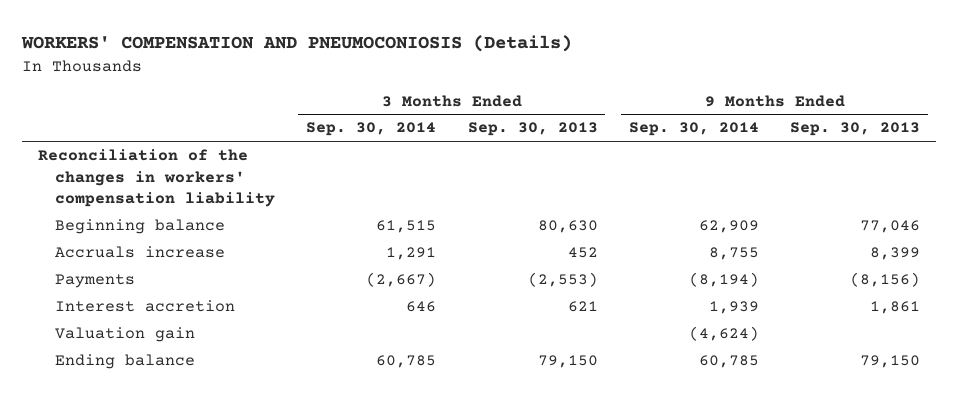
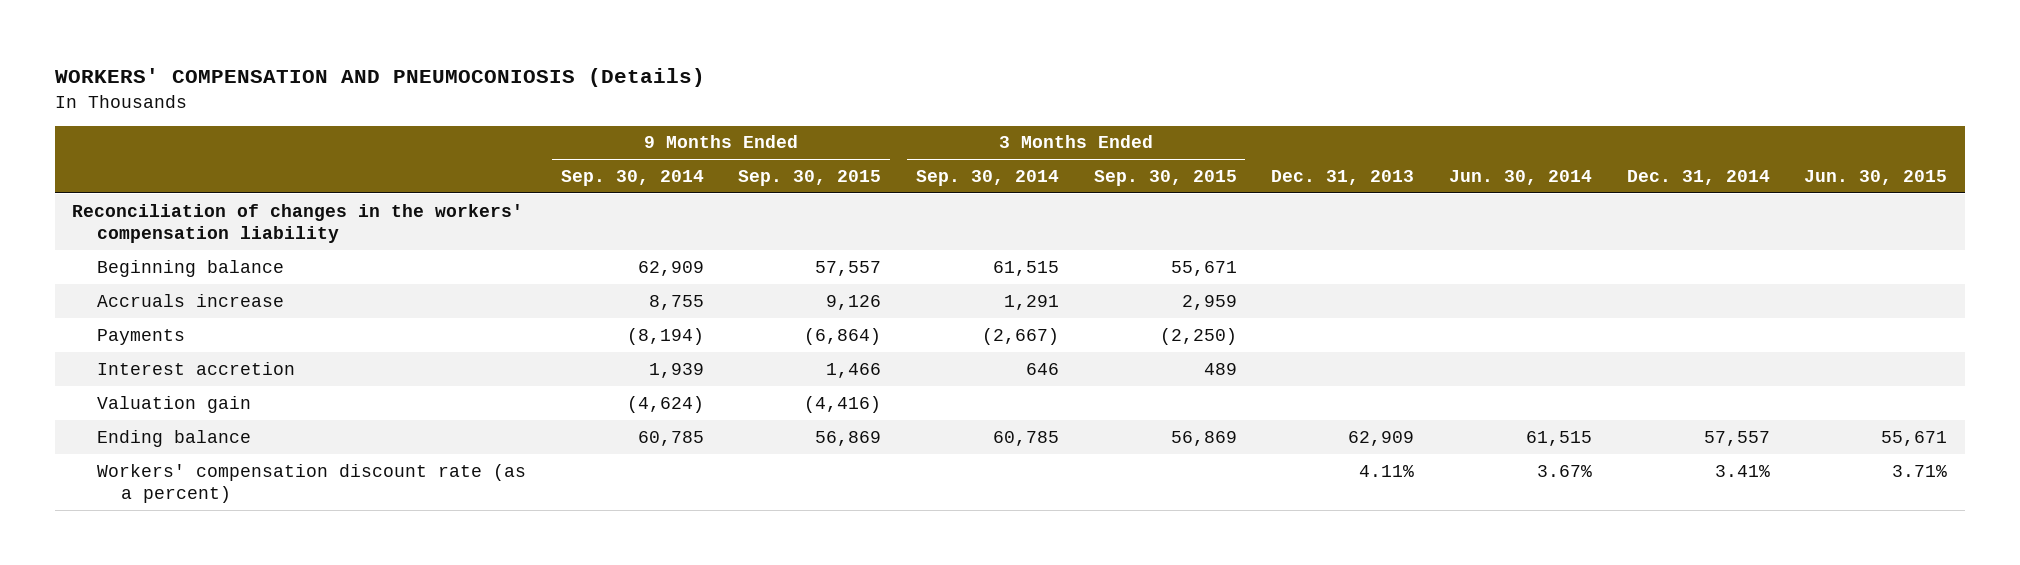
[467,122,598,137] Sep. 30, 2013 -> none
[790,122,921,137] Sep. 30, 2013 -> none
none -> [738,169,882,186] Sep. 30, 2015
none -> [1093,169,1237,186] Sep. 30, 2015
none -> [1271,169,1415,185] Dec. 31, 2013
none -> [1448,169,1592,185] Jun. 30, 2014
none -> [1626,169,1770,185] Dec. 31, 2014
none -> [1804,169,1948,185] Jun. 30, 2015
[38,149,275,208] Reconciliation of the changes in workers' compensation liability -> [72,203,524,244] Reconciliation of changes in the workers' compensation liability
none -> [96,463,526,504] Workers' compensation discount rate (as a percent)

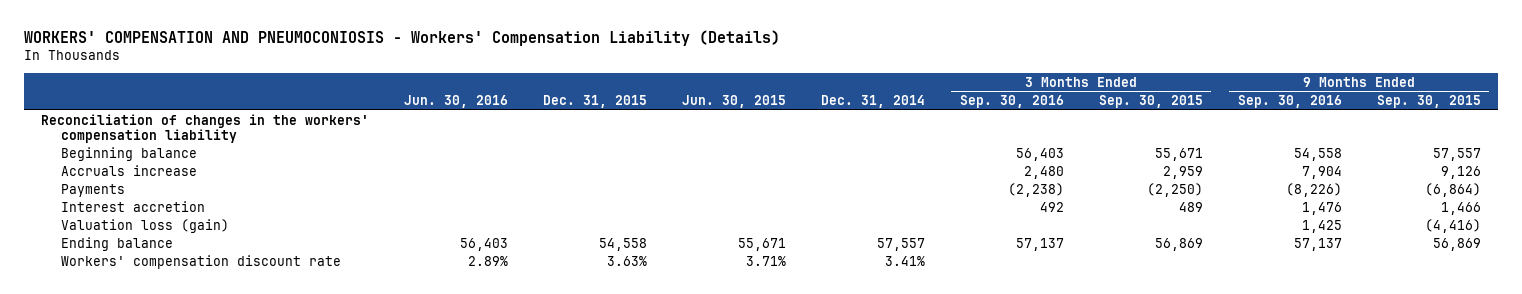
[55,68,706,88] WORKERS' COMPENSATION AND PNEUMOCONIOSIS (Details) -> [23,30,780,47] WORKERS' COMPENSATION AND PNEUMOCONIOSIS - Workers' Compensation Liability (Details)
[560,169,704,186] Sep. 30, 2014 -> none
[915,169,1059,186] Sep. 30, 2014 -> none
[1271,169,1415,185] Dec. 31, 2013 -> none
[1448,169,1592,185] Jun. 30, 2014 -> none
none -> [404,95,509,109] Jun. 30, 2016
none -> [542,95,647,109] Dec. 31, 2015
none -> [959,95,1064,109] Sep. 30, 2016
none -> [1237,95,1342,109] Sep. 30, 2016
[96,395,251,413] Valuation gain -> [60,218,229,233] Valuation loss (gain)
[96,463,526,504] Workers' compensation discount rate (as a percent) -> [60,254,341,269] Workers' compensation discount rate

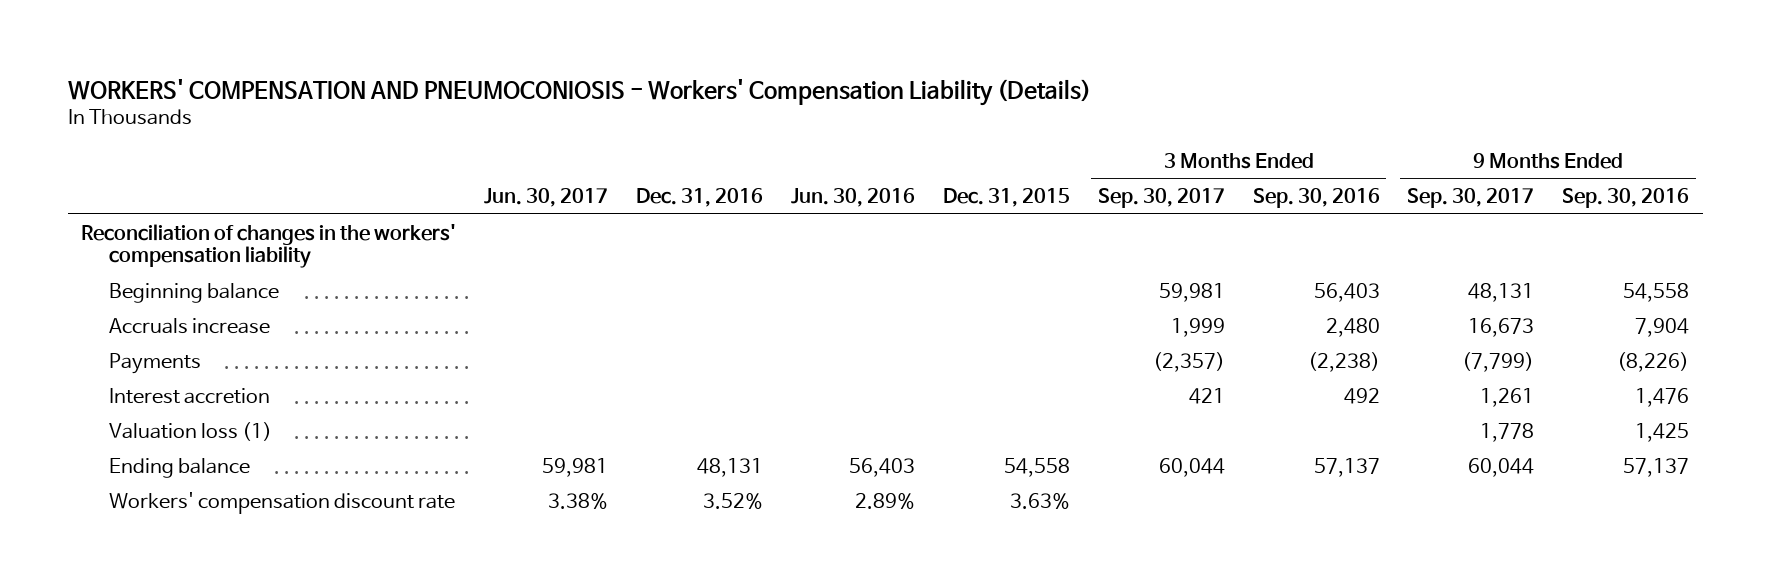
[681,95,786,109] Jun. 30, 2015 -> none
[820,95,925,109] Dec. 31, 2014 -> none
[1098,95,1203,109] Sep. 30, 2015 -> none
[1376,95,1481,109] Sep. 30, 2015 -> none
none -> [484,188,609,208] Jun. 30, 2017
none -> [636,188,764,208] Dec. 31, 2016
none -> [1097,188,1225,209] Sep. 30, 2017
none -> [1407,188,1535,209] Sep. 30, 2017
[60,218,229,233] Valuation loss (gain) -> [109,421,273,441] Valuation loss (1)

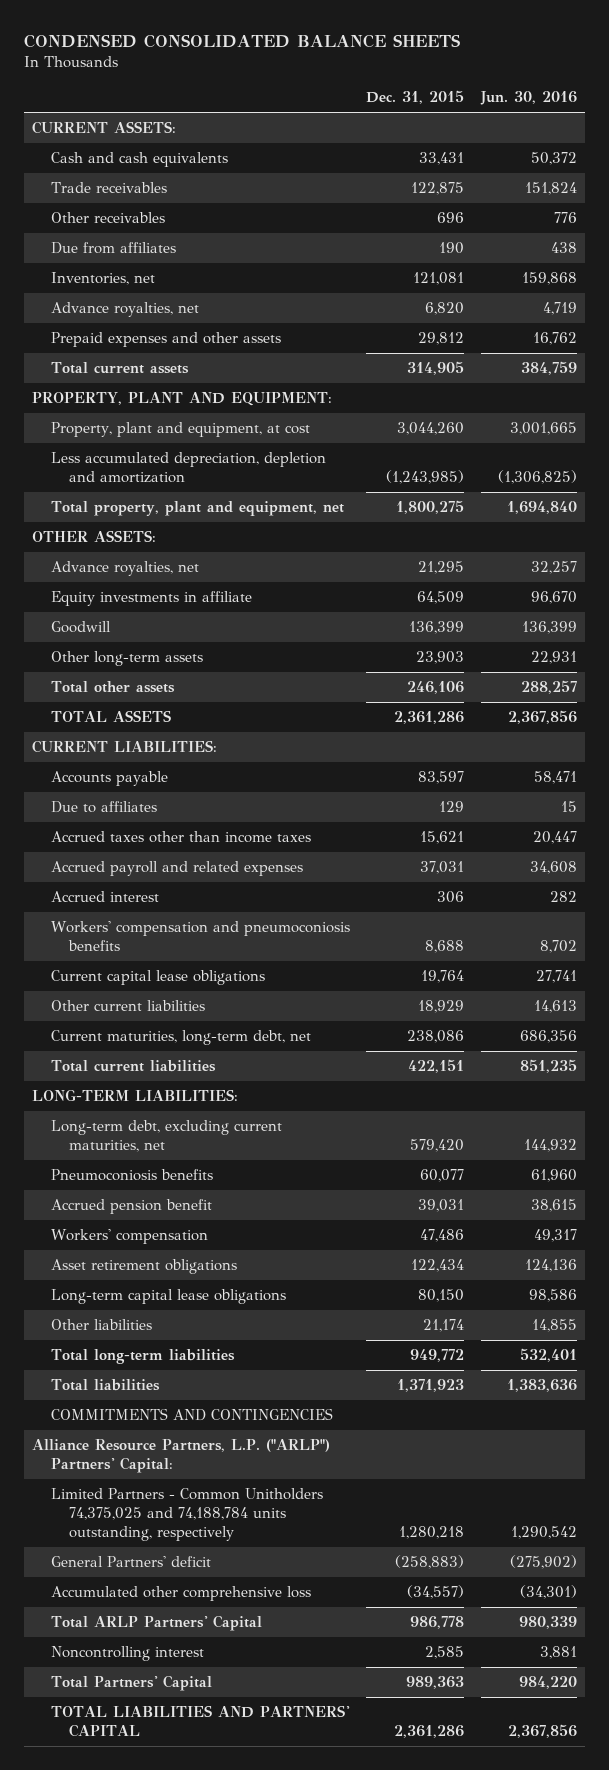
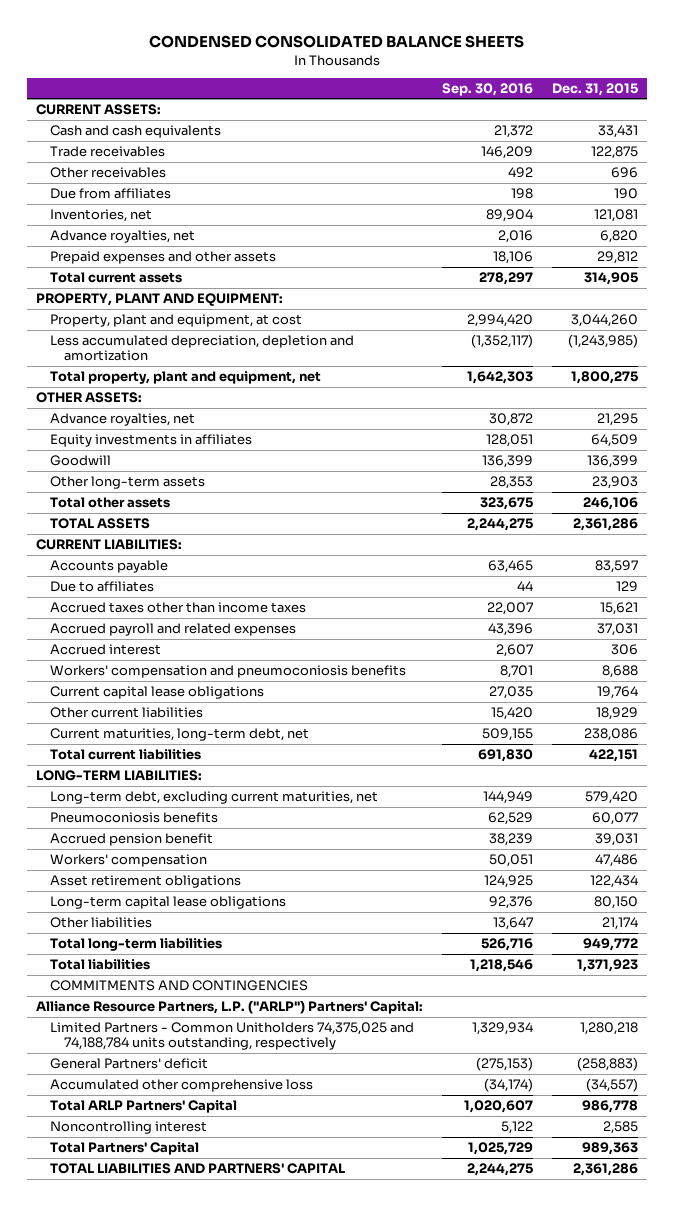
[479,91,577,106] Jun. 30, 2016 -> none
none -> [441,82,533,96] Sep. 30, 2016
[50,590,252,606] Equity investments in affiliate -> [50,434,253,448] Equity investments in affiliates

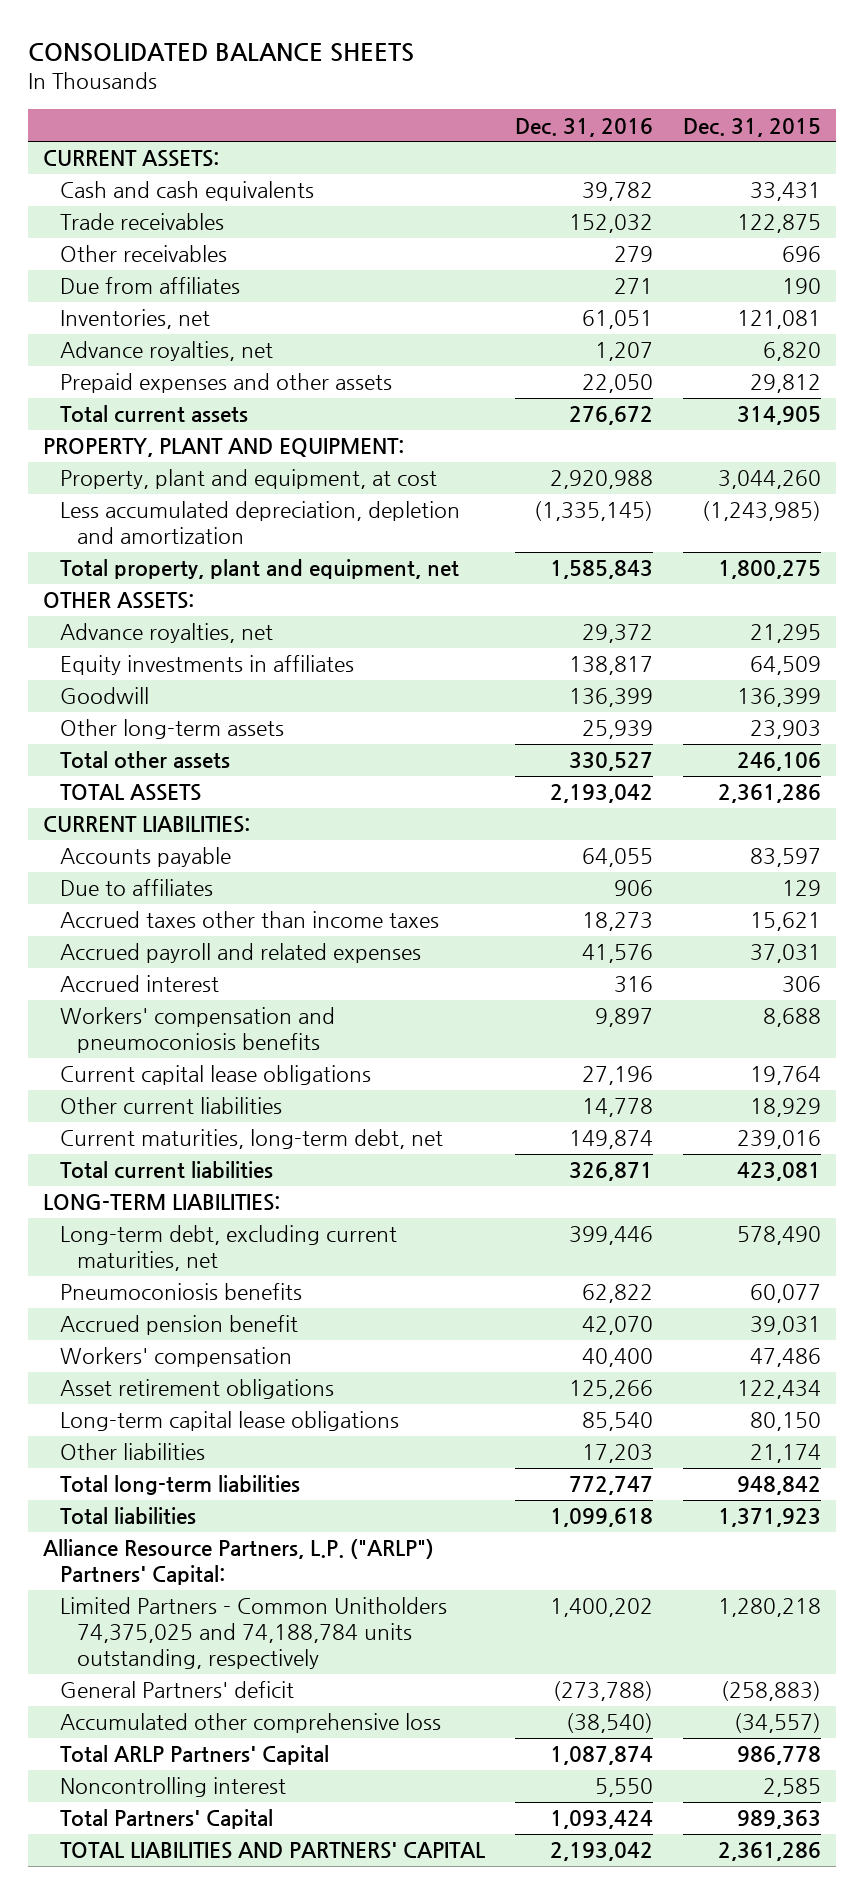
[148,35,524,49] CONDENSED CONSOLIDATED BALANCE SHEETS -> [27,43,414,63] CONSOLIDATED BALANCE SHEETS
[441,82,533,96] Sep. 30, 2016 -> none
none -> [515,117,654,137] Dec. 31, 2016
[583,728,638,742] 238,086 -> [737,1130,822,1150] 239,016
[588,749,638,763] 422,151 -> [737,1162,822,1182] 423,081
[584,791,638,805] 579,420 -> [737,1226,822,1246] 578,490
[582,938,638,952] 949,772 -> [737,1476,822,1496] 948,842
[50,980,309,992] COMMITMENTS AND CONTINGENCIES -> none

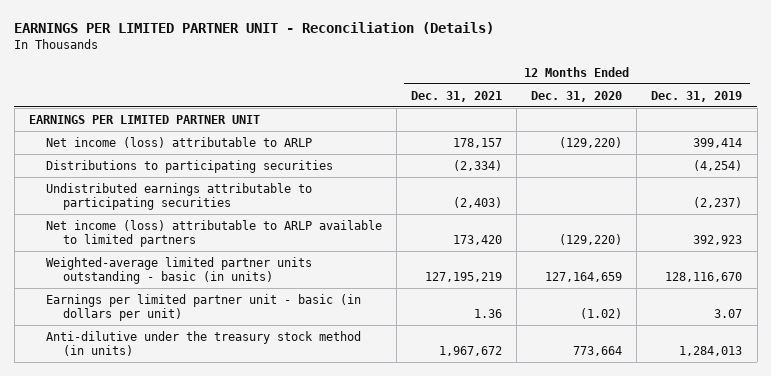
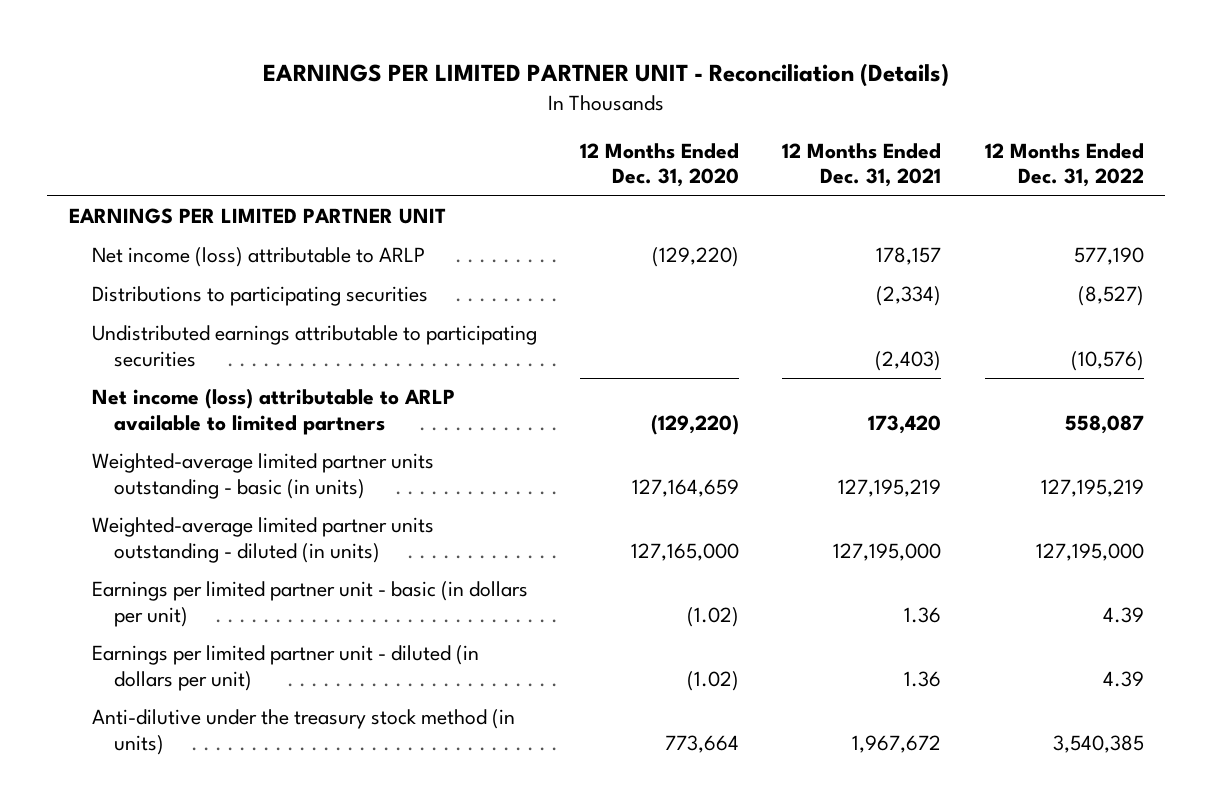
[651,90,743,102] Dec. 31, 2019 -> none
none -> [984,142,1144,188] 12 Months Ended Dec. 31, 2022
none -> [91,517,434,563] Weighted-average limited partner units outstanding - diluted (in units)
none -> [91,645,479,691] Earnings per limited partner unit - diluted (in dollars per unit)

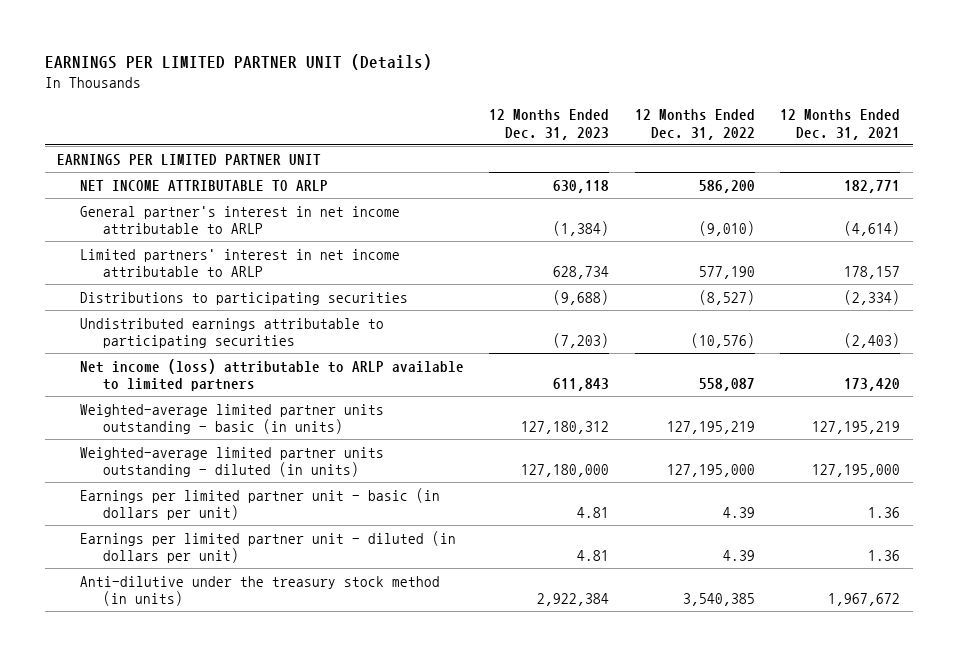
[263,62,950,87] EARNINGS PER LIMITED PARTNER UNIT - Reconciliation (Details) -> [44,54,432,71] EARNINGS PER LIMITED PARTNER UNIT (Details)
[579,142,739,188] 12 Months Ended Dec. 31, 2020 -> none
none -> [489,109,610,140] 12 Months Ended Dec. 31, 2023
[91,247,425,268] Net income (loss) attributable to ARLP -> [80,179,329,191] NET INCOME ATTRIBUTABLE TO ARLP
[876,247,942,266] 178,157 -> [844,179,901,193] 182,771
[1073,247,1144,266] 577,190 -> [698,179,755,193] 586,200
none -> [80,205,401,235] General partner's interest in net income attributable to ARLP
none -> [80,248,401,278] Limited partners' interest in net income attributable to ARLP

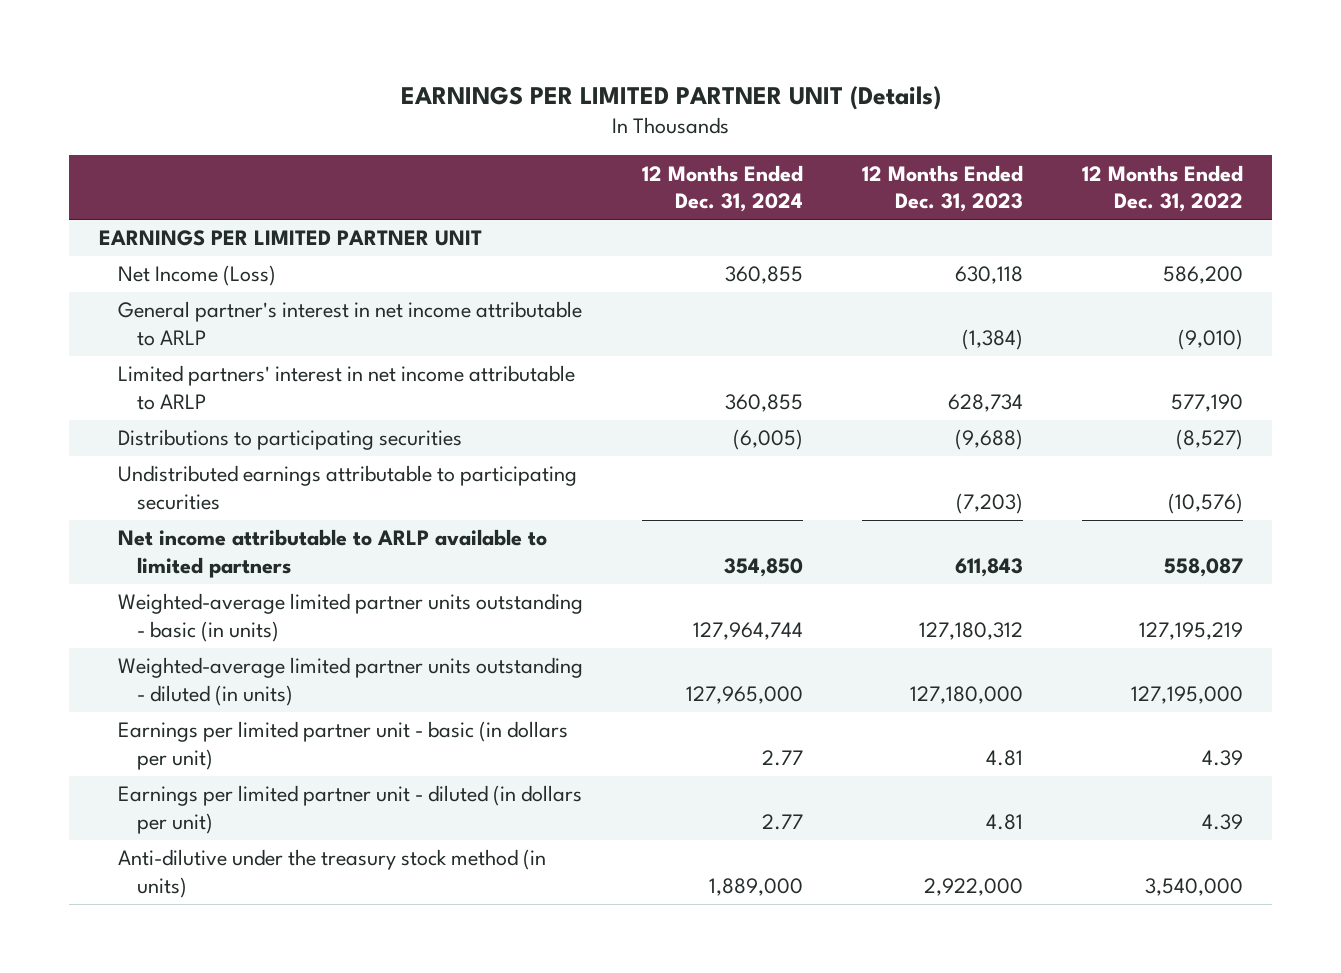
[780,109,901,140] 12 Months Ended Dec. 31, 2021 -> none
none -> [641,164,803,213] 12 Months Ended Dec. 31, 2024
[80,179,329,191] NET INCOME ATTRIBUTABLE TO ARLP -> [117,265,276,287] Net Income (Loss)
[80,358,465,392] Net income (loss) attributable to ARLP available to limited partners -> [117,529,547,578] Net income attributable to ARLP available to limited partners
[537,593,610,607] 2,922,384 -> [923,877,1023,896] 2,922,000
[682,593,755,607] 3,540,385 -> [1144,877,1243,896] 3,540,000

